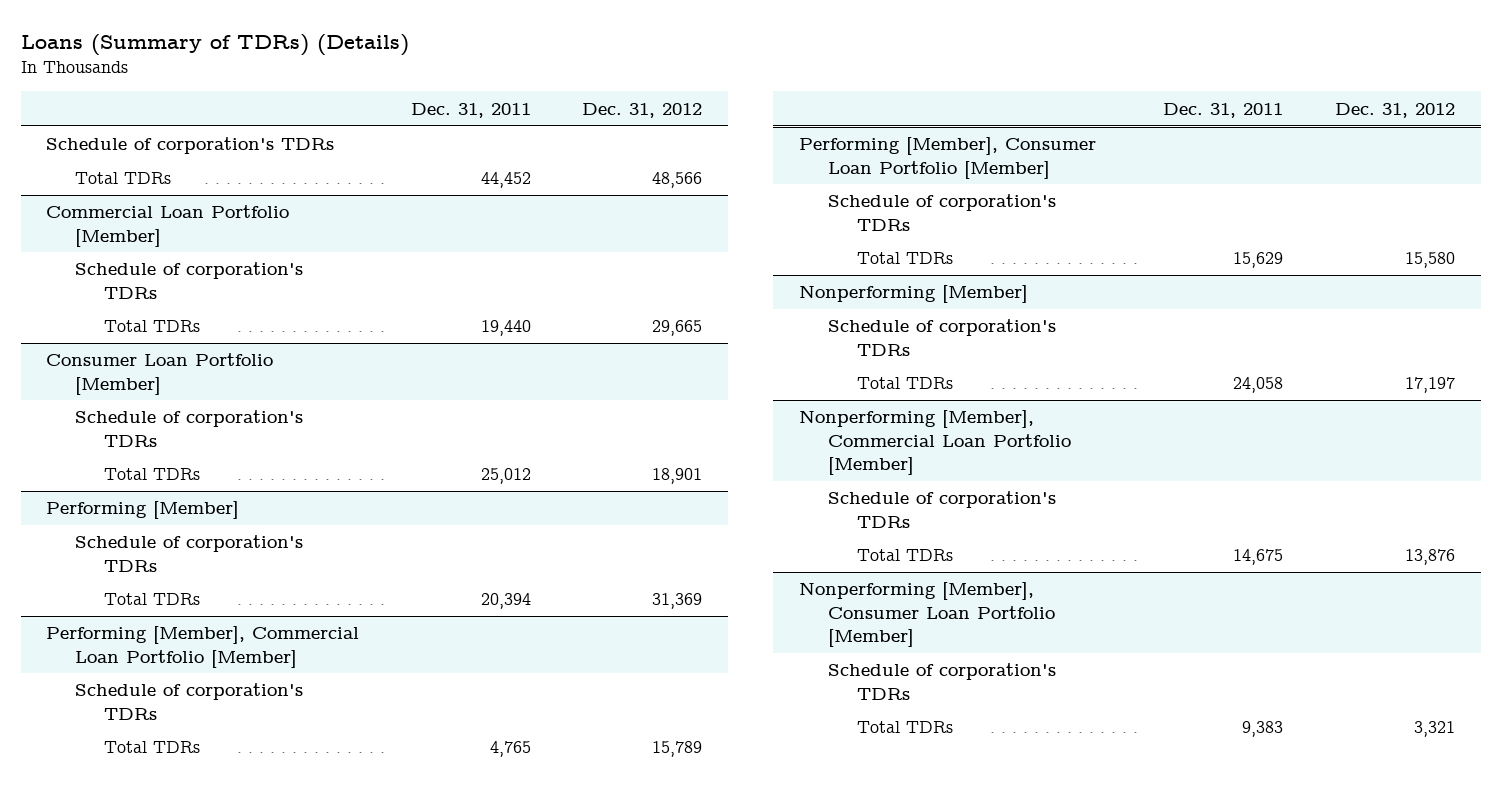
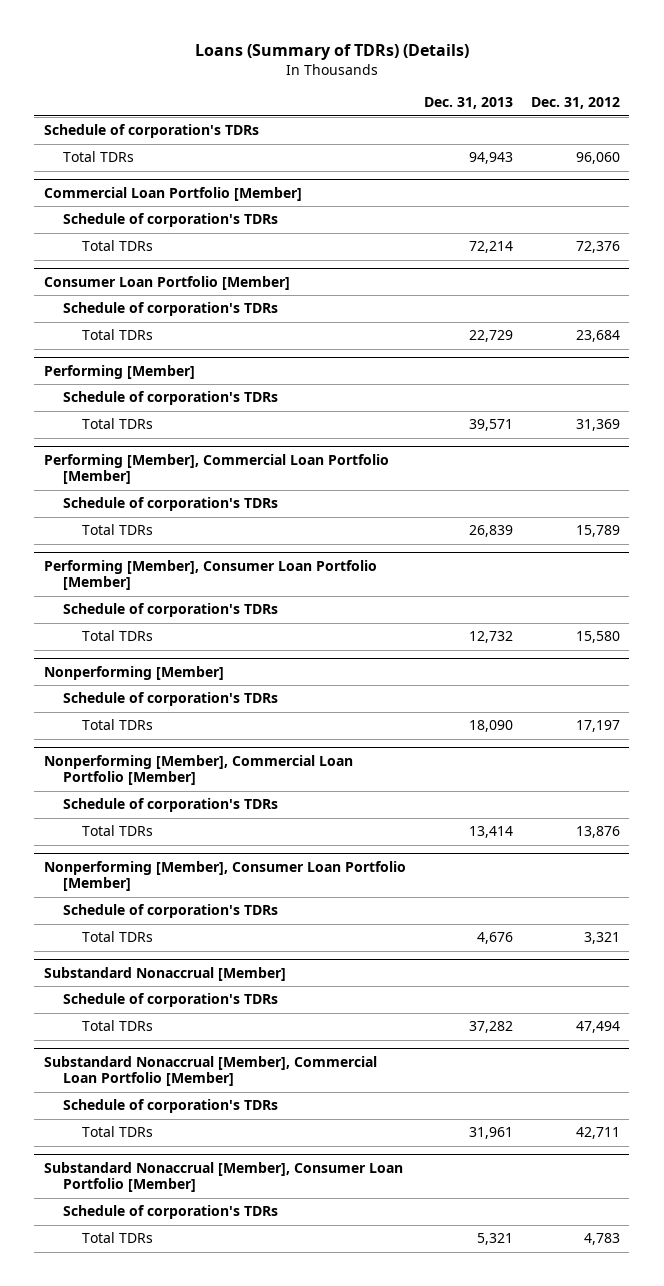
[410,102,531,118] Dec. 31, 2011 -> none
none -> [423,97,513,110] Dec. 31, 2013
[652,172,703,189] 48,566 -> [576,152,621,165] 96,060
[652,320,703,337] 29,665 -> [576,241,621,254] 72,376
[652,468,703,485] 18,901 -> [576,330,621,343] 23,684
none -> [43,966,286,981] Substandard Nonaccrual [Member]
none -> [62,993,278,1008] Schedule of corporation's TDRs
none -> [81,1020,153,1032] Total TDRs
none -> [43,1055,377,1087] Substandard Nonaccrual [Member], Commercial Loan Portfolio [Member]
none -> [62,1099,278,1114] Schedule of corporation's TDRs
none -> [81,1126,153,1138] Total TDRs
none -> [43,1161,403,1193] Substandard Nonaccrual [Member], Consumer Loan Portfolio [Member]
none -> [62,1205,278,1220] Schedule of corporation's TDRs
none -> [81,1232,153,1244] Total TDRs

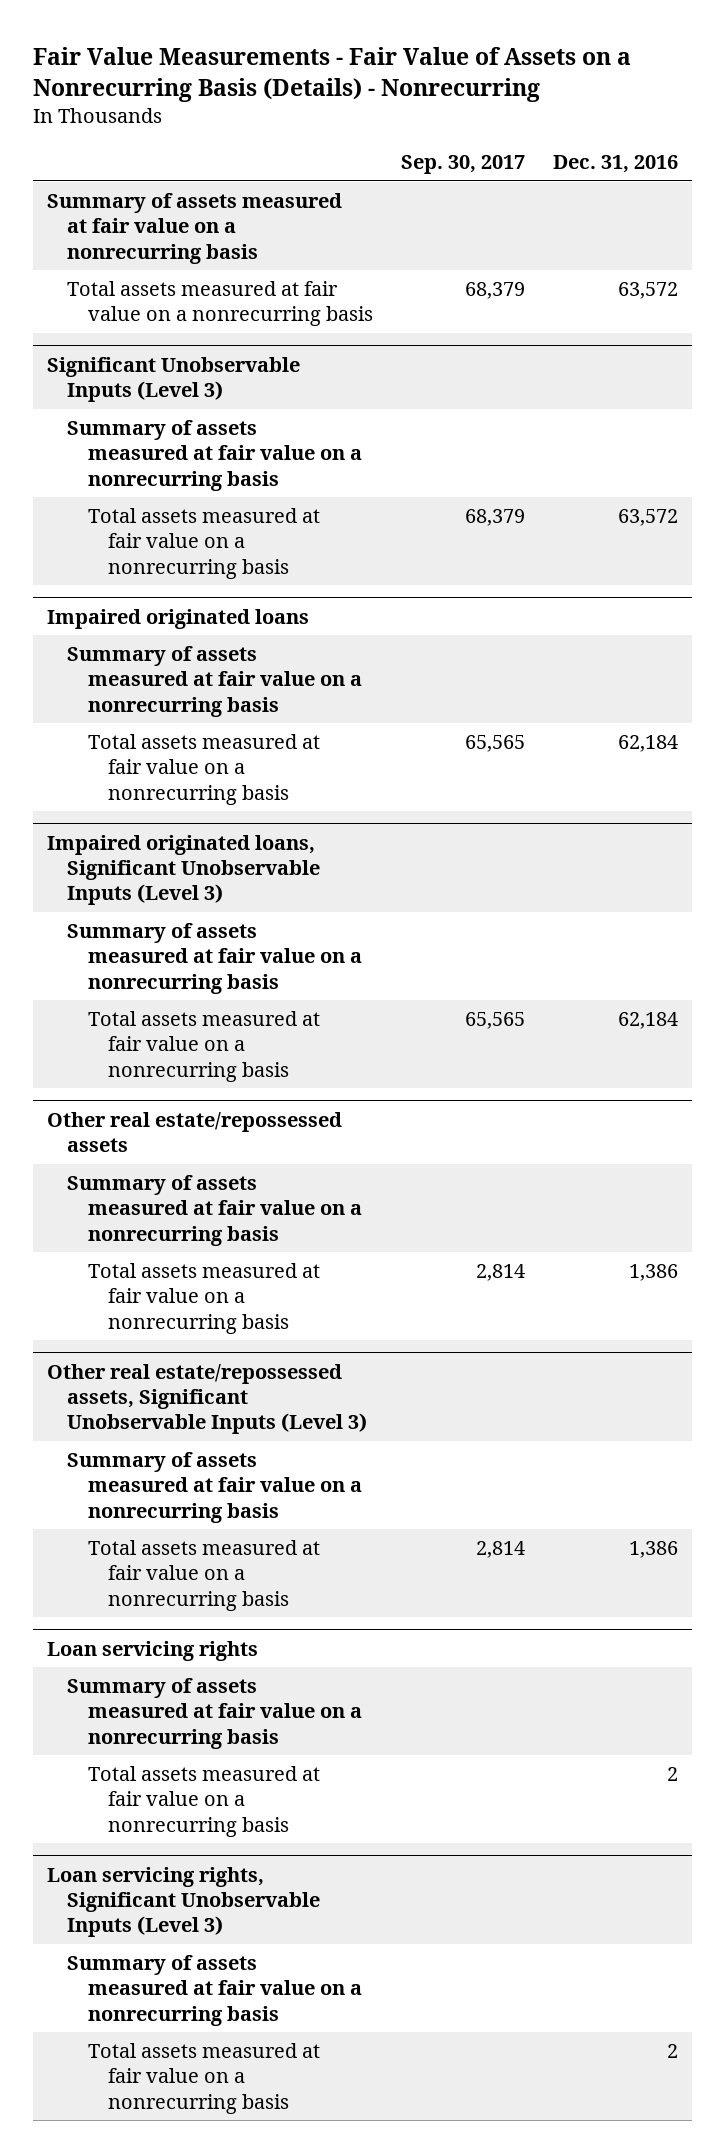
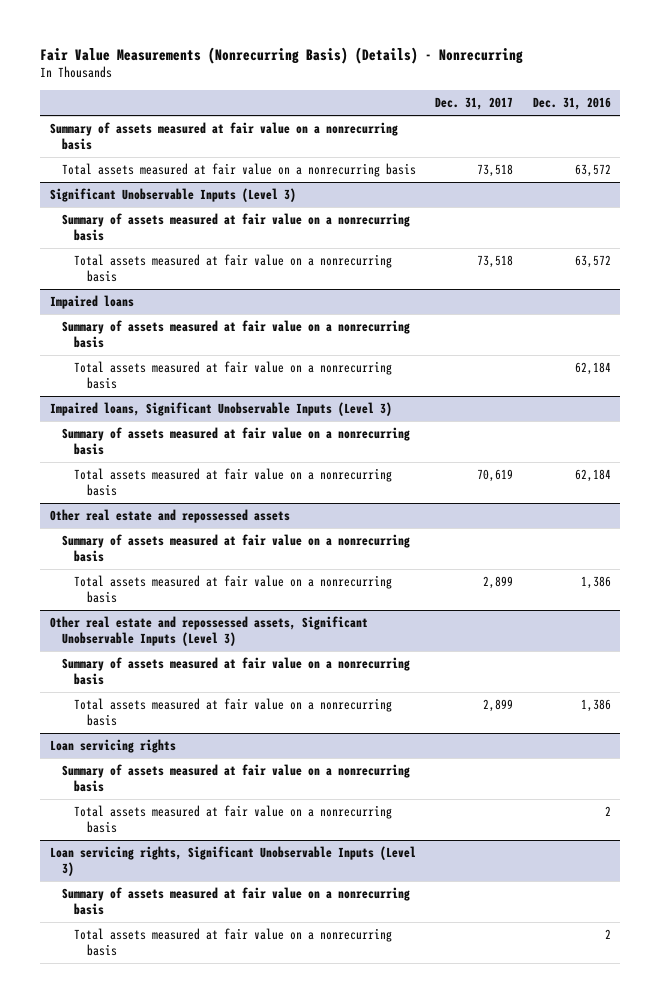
[33,46,632,102] Fair Value Measurements - Fair Value of Assets on a Nonrecurring Basis (Details) - Nonrecurring -> [40,47,524,65] Fair Value Measurements (Nonrecurring Basis) (Details) - Nonrecurring
[400,155,525,175] Sep. 30, 2017 -> none
none -> [435,97,514,111] Dec. 31, 2017
[47,608,310,629] Impaired originated loans -> [49,294,134,309] Impaired loans
[47,834,321,906] Impaired originated loans, Significant Unobservable Inputs (Level 3) -> [49,401,392,416] Impaired loans, Significant Unobservable Inputs (Level 3)
[47,1111,343,1152] Other real estate/repossessed assets -> [49,508,290,523] Other real estate and repossessed assets
[47,1363,368,1435] Other real estate/repossessed assets, Significant Unobservable Inputs (Level 3) -> [49,615,368,647] Other real estate and repossessed assets, Significant Unobservable Inputs (Level 3)

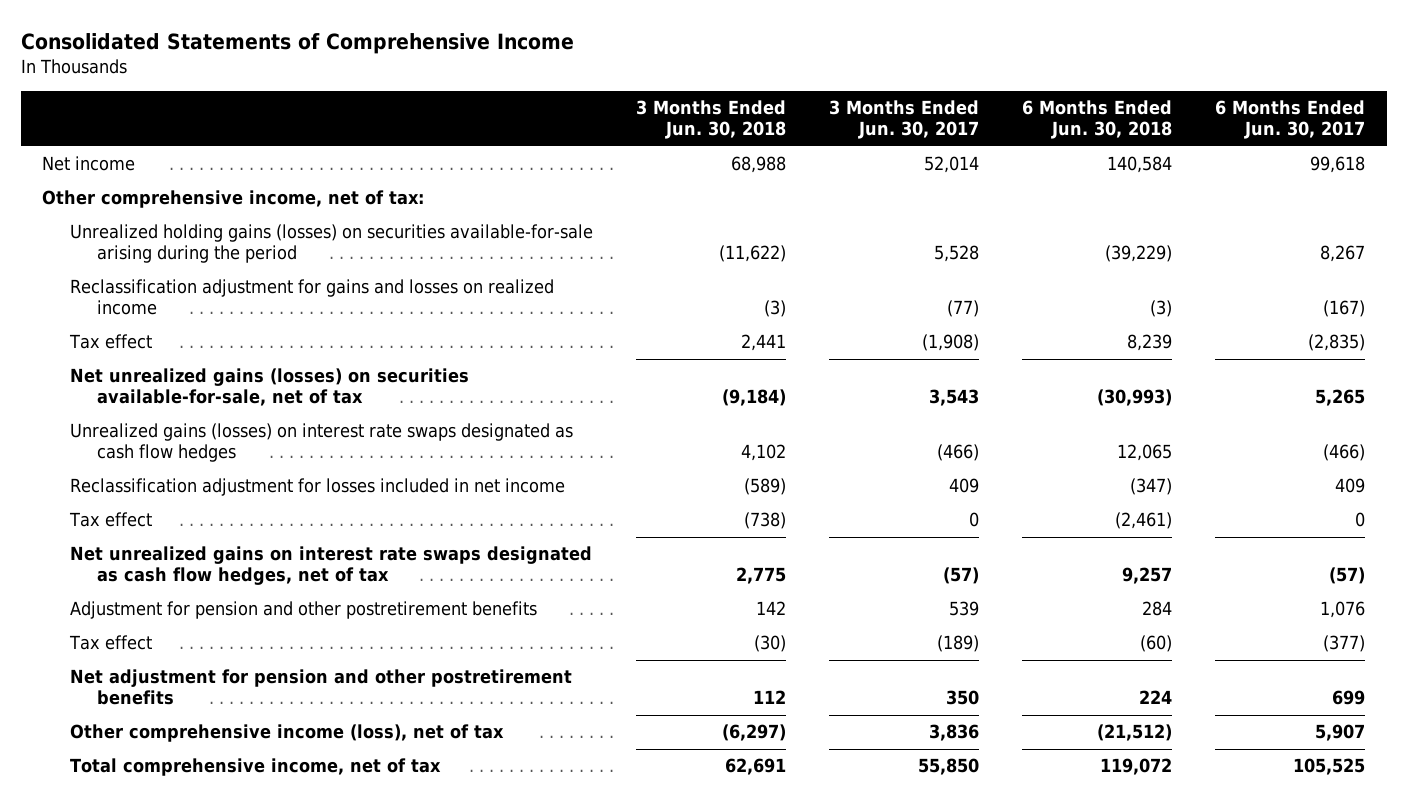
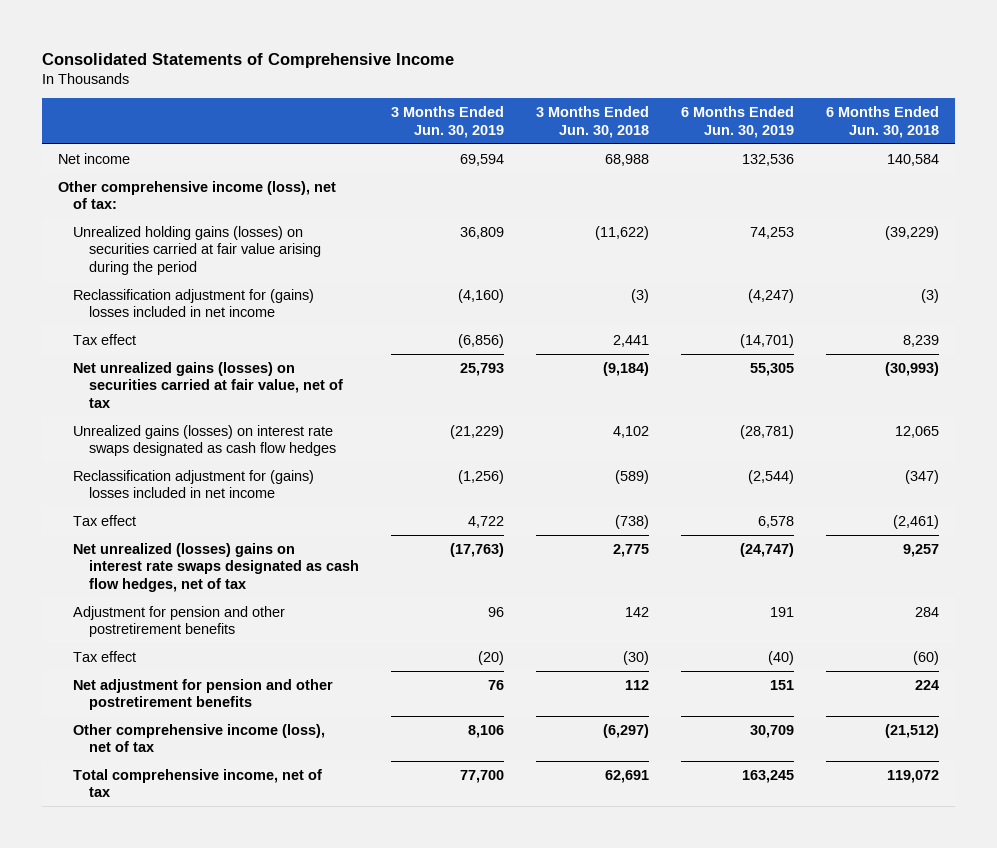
[828,100,979,140] 3 Months Ended Jun. 30, 2017 -> none
[1215,100,1366,140] 6 Months Ended Jun. 30, 2017 -> none
none -> [390,106,504,138] 3 Months Ended Jun. 30, 2019
none -> [680,106,794,138] 6 Months Ended Jun. 30, 2019
[42,190,425,209] Other comprehensive income, net of tax: -> [58,180,337,210] Other comprehensive income (loss), net of tax:
[69,224,593,264] Unrealized holding gains (losses) on securities available-for-sale arising during the period -> [73,225,321,275] Unrealized holding gains (losses) on securities carried at fair value arising during the period
[69,279,554,316] Reclassification adjustment for gains and losses on realized income -> [73,288,315,318] Reclassification adjustment for (gains) losses included in net income
[69,368,469,407] Net unrealized gains (losses) on securities available-for-sale, net of tax -> [73,361,343,408] Net unrealized gains (losses) on securities carried at fair value, net of tax
[69,478,565,497] Reclassification adjustment for losses included in net income -> [73,469,315,499] Reclassification adjustment for (gains) losses included in net income
[69,546,592,586] Net unrealized gains on interest rate swaps designated as cash flow hedges, net of tax -> [73,542,359,592] Net unrealized (losses) gains on interest rate swaps designated as cash flow hedges, net of tax

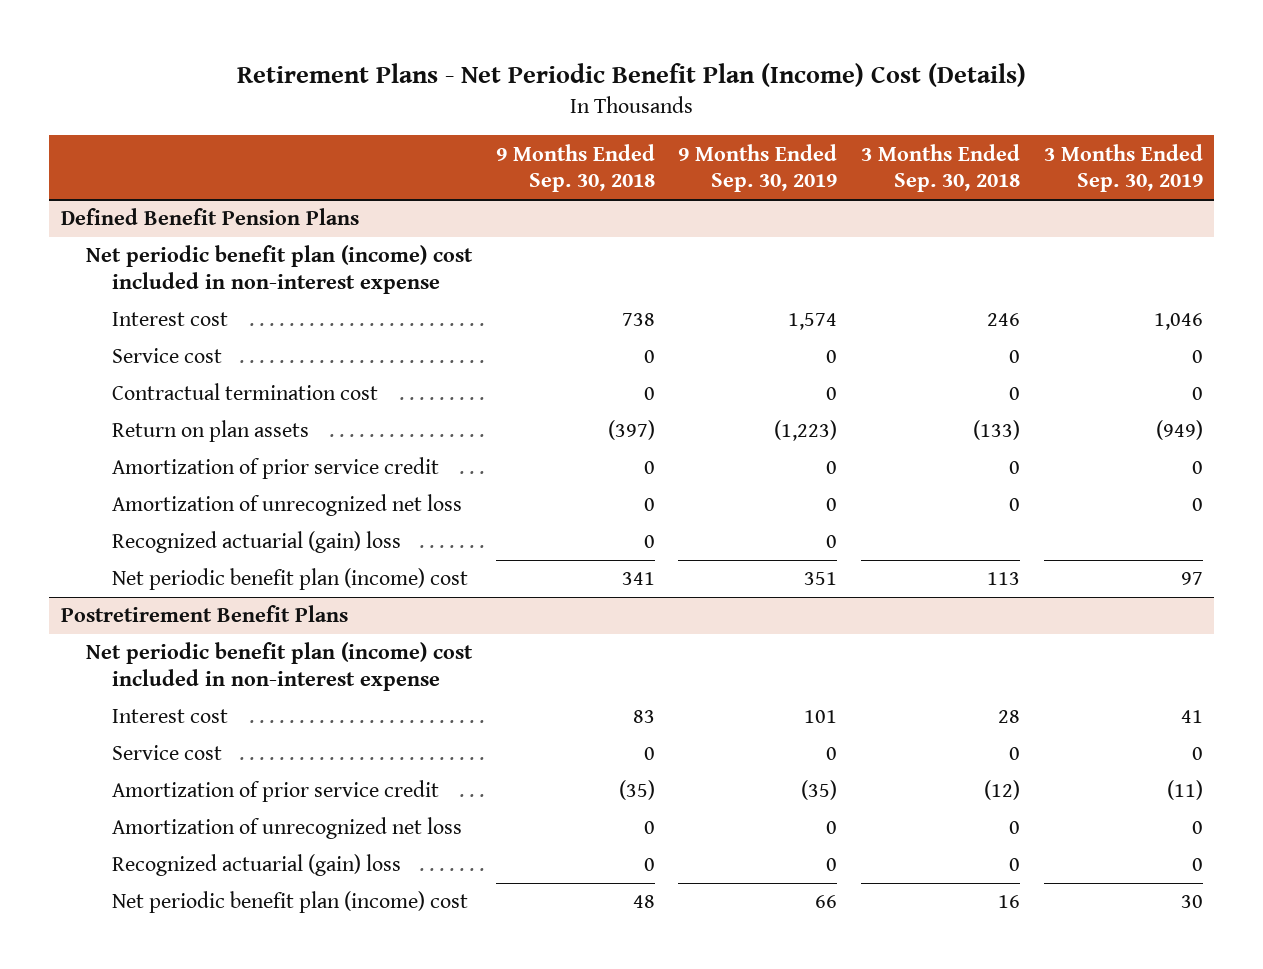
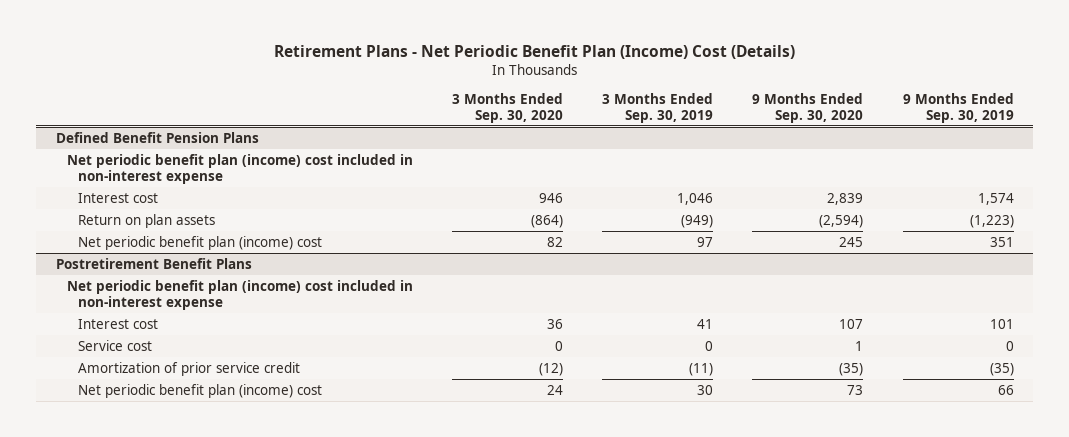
[495,143,655,193] 9 Months Ended Sep. 30, 2018 -> none
[861,143,1021,193] 3 Months Ended Sep. 30, 2018 -> none
none -> [452,93,564,123] 3 Months Ended Sep. 30, 2020
none -> [752,93,864,123] 9 Months Ended Sep. 30, 2020
[111,348,222,364] Service cost -> none
[111,383,378,401] Contractual termination cost -> none
[111,457,439,480] Amortization of prior service credit -> none
[111,494,462,517] Amortization of unrecognized net loss -> none
[111,531,401,554] Recognized actuarial (gain) loss -> none
[111,817,462,840] Amortization of unrecognized net loss -> none
[111,854,401,877] Recognized actuarial (gain) loss -> none

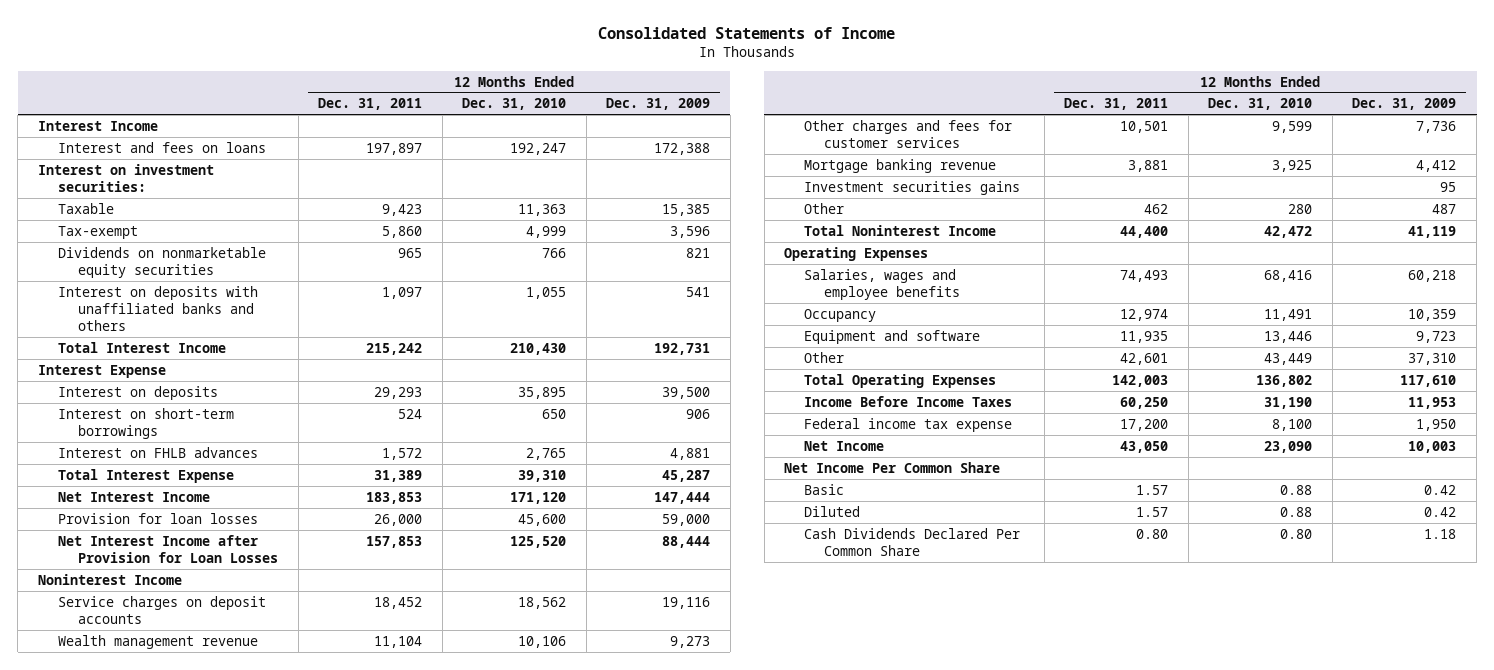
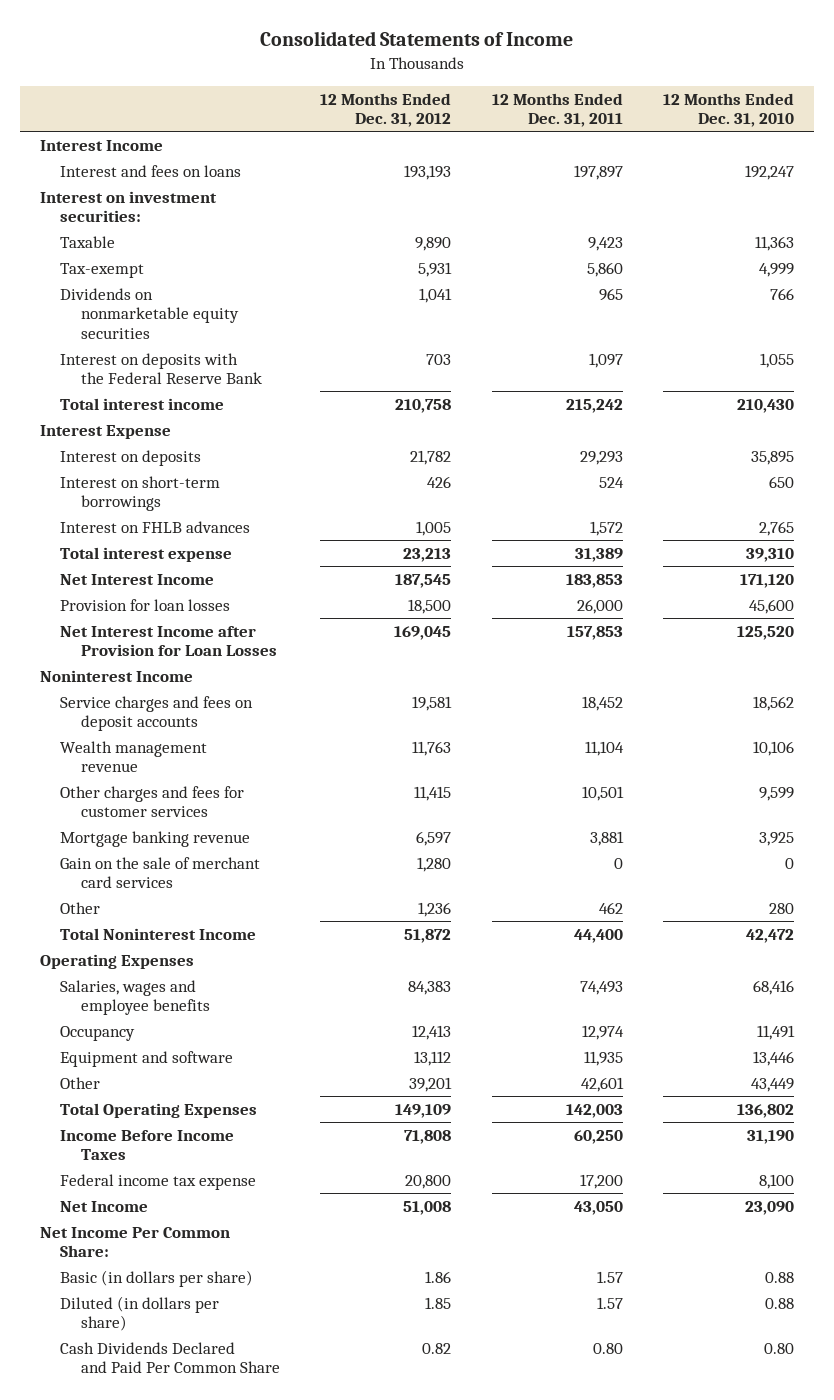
[606,98,711,111] Dec. 31, 2009 -> none
none -> [320,92,452,128] 12 Months Ended Dec. 31, 2012
[57,285,258,331] Interest on deposits with unaffiliated banks and others -> [60,352,262,385] Interest on deposits with the Federal Reserve Bank
[57,341,226,353] Total Interest Income -> [60,397,225,410] Total interest income
[57,468,234,483] Total Interest Expense -> [60,546,233,562] Total interest expense
[57,595,266,624] Service charges on deposit accounts -> [60,695,254,732] Service charges and fees on deposit accounts
[804,180,1021,195] Investment securities gains -> none
none -> [60,856,261,889] Gain on the sale of merchant card services
[784,461,1001,473] Net Income Per Common Share -> [39,1226,230,1258] Net Income Per Common Share:
[804,483,845,495] Basic -> [60,1269,254,1287] Basic (in dollars per share)
[804,505,861,517] Diluted -> [60,1295,220,1332] Diluted (in dollars per share)
[804,527,1021,556] Cash Dividends Declared Per Common Share -> [60,1341,280,1374] Cash Dividends Declared and Paid Per Common Share

